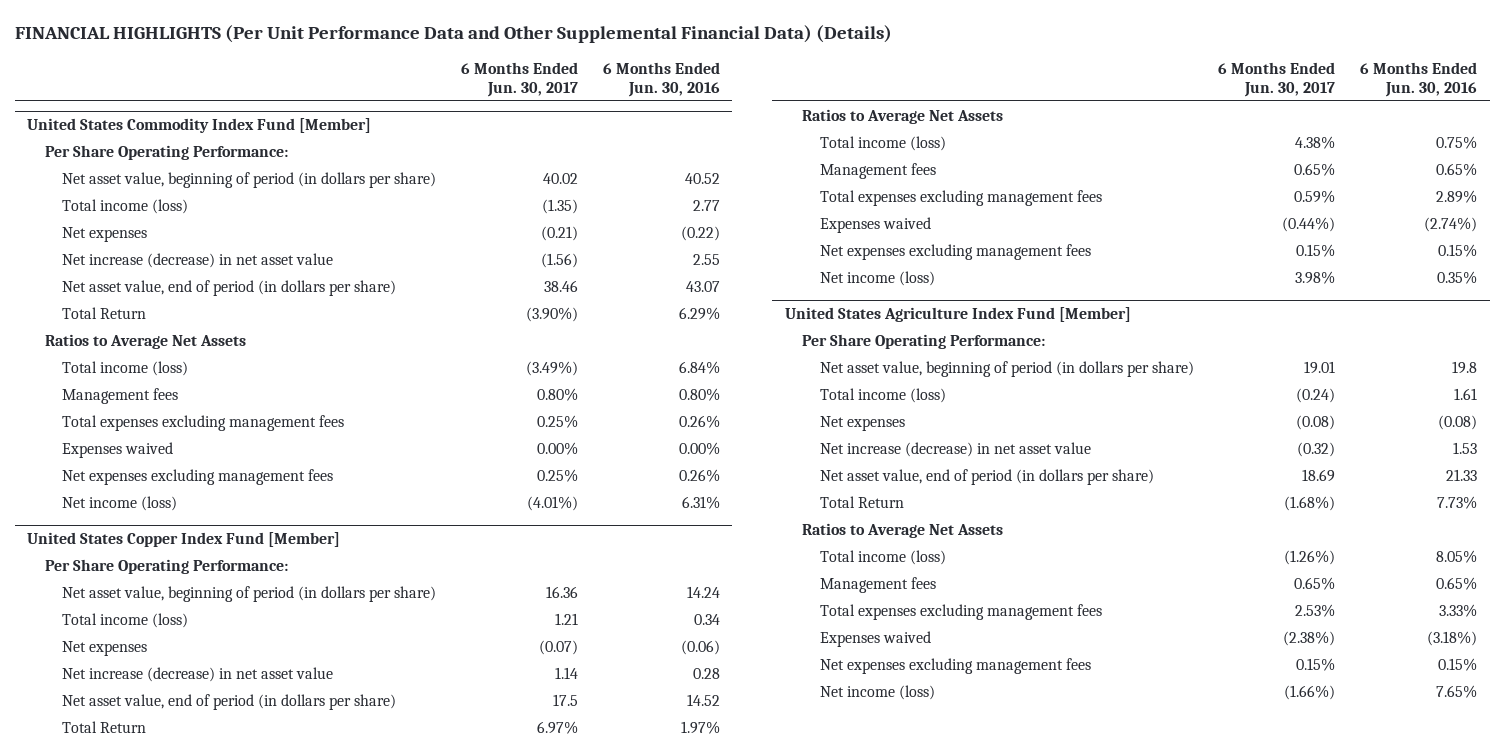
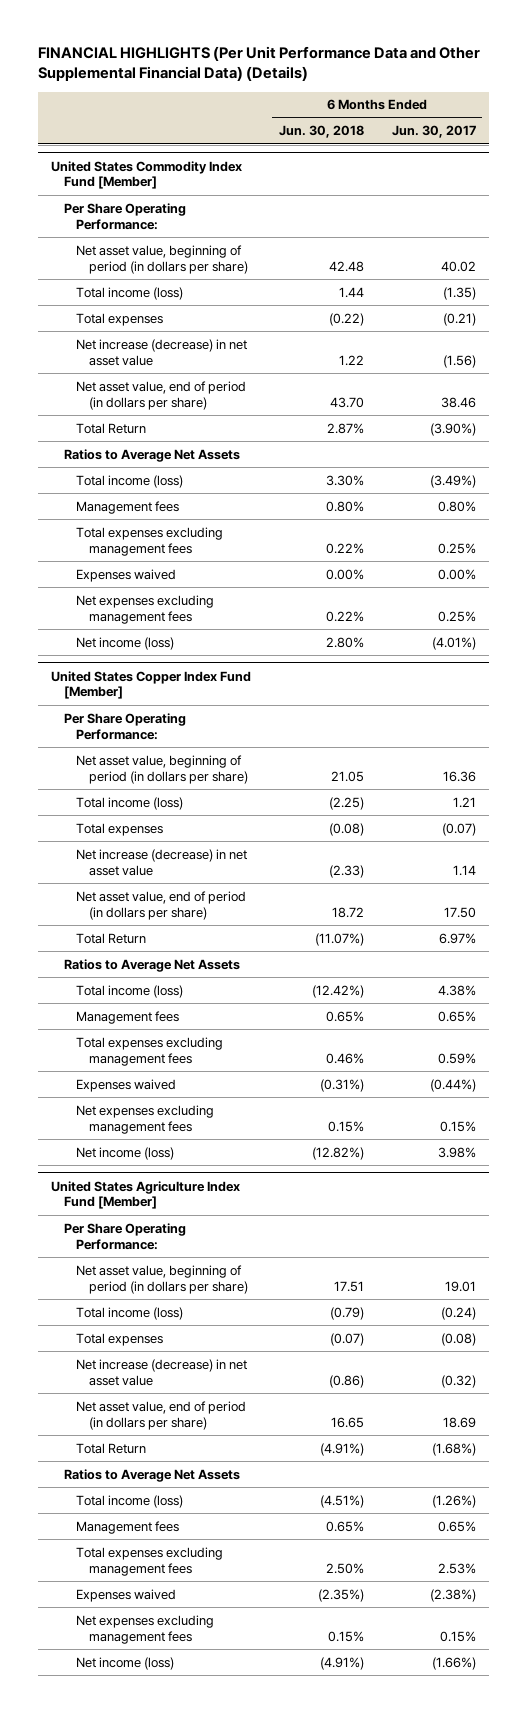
[602,62,720,97] 6 Months Ended Jun. 30, 2016 -> none
none -> [278,125,364,139] Jun. 30, 2018
[62,226,148,242] Net expenses -> [76,312,164,326] Total expenses
[62,640,148,656] Net expenses -> [76,822,164,836] Total expenses
[553,693,579,706] 17.5 -> [443,906,476,918] 17.50
[819,415,905,431] Net expenses -> [76,1332,164,1346] Total expenses

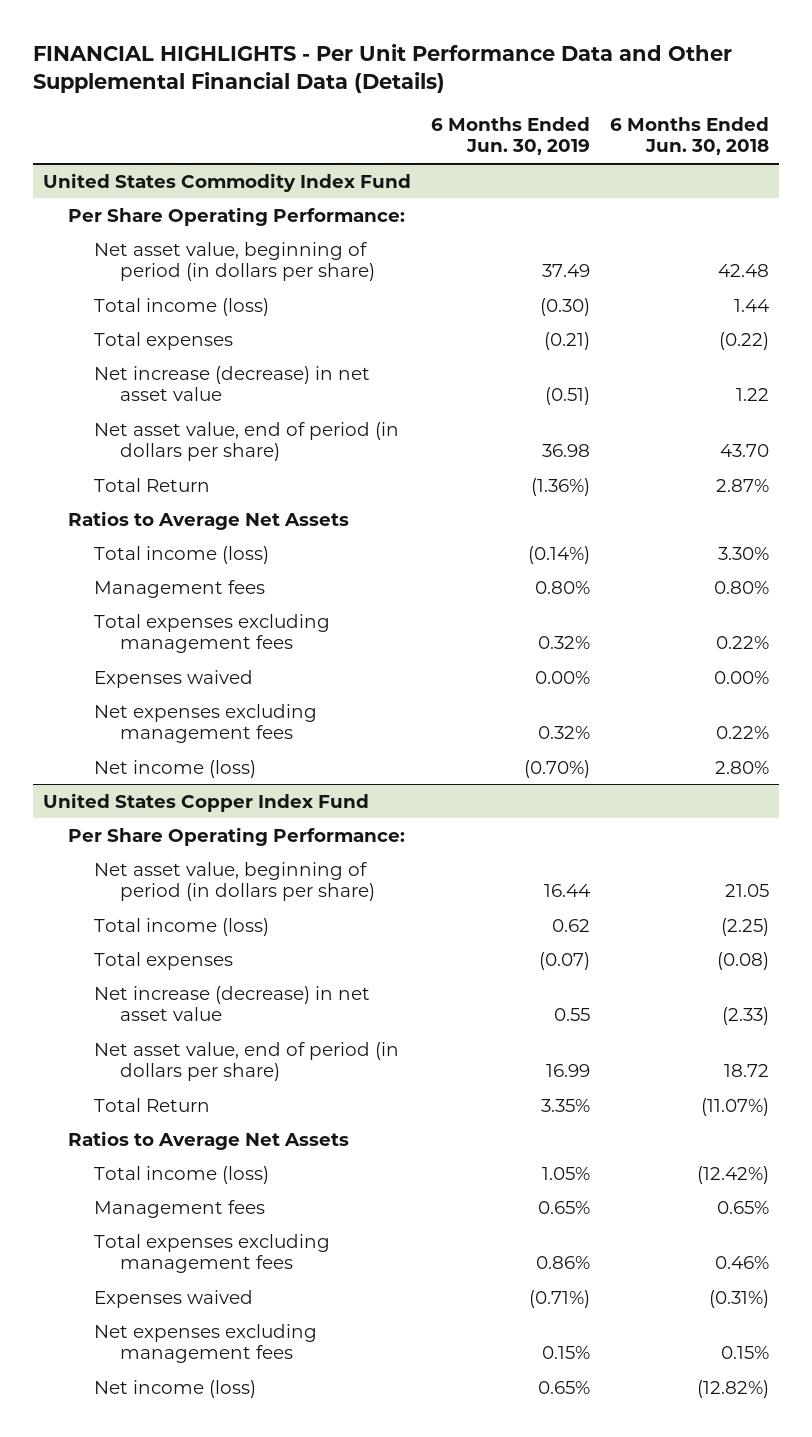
[37,45,480,82] FINANCIAL HIGHLIGHTS (Per Unit Performance Data and Other Supplemental Financial Data) (Details) -> [32,44,732,94] FINANCIAL HIGHLIGHTS - Per Unit Performance Data and Other Supplemental Financial Data (Details)
[391,125,476,139] Jun. 30, 2017 -> none
none -> [430,117,590,156] 6 Months Ended Jun. 30, 2019
[51,160,243,190] United States Commodity Index Fund [Member] -> [42,172,411,192] United States Commodity Index Fund
[51,670,252,700] United States Copper Index Fund [Member] -> [42,792,369,812] United States Copper Index Fund
[51,1180,241,1210] United States Agriculture Index Fund [Member] -> none
[63,1222,186,1250] Per Share Operating Performance: -> none
[76,1264,248,1294] Net asset value, beginning of period (in dollars per share) -> none
[76,1306,184,1320] Total income (loss) -> none
[76,1332,164,1346] Total expenses -> none
[76,1358,248,1386] Net increase (decrease) in net asset value -> none
[76,1400,247,1430] Net asset value, end of period (in dollars per share) -> none
[76,1442,147,1454] Total Return -> none
[63,1468,240,1482] Ratios to Average Net Assets -> none
[76,1494,184,1508] Total income (loss) -> none
[76,1520,180,1534] Management fees -> none
[76,1546,224,1576] Total expenses excluding management fees -> none
[76,1588,177,1602] Expenses waived -> none
[76,1614,215,1644] Net expenses excluding management fees -> none
[76,1656,175,1670] Net income (loss) -> none

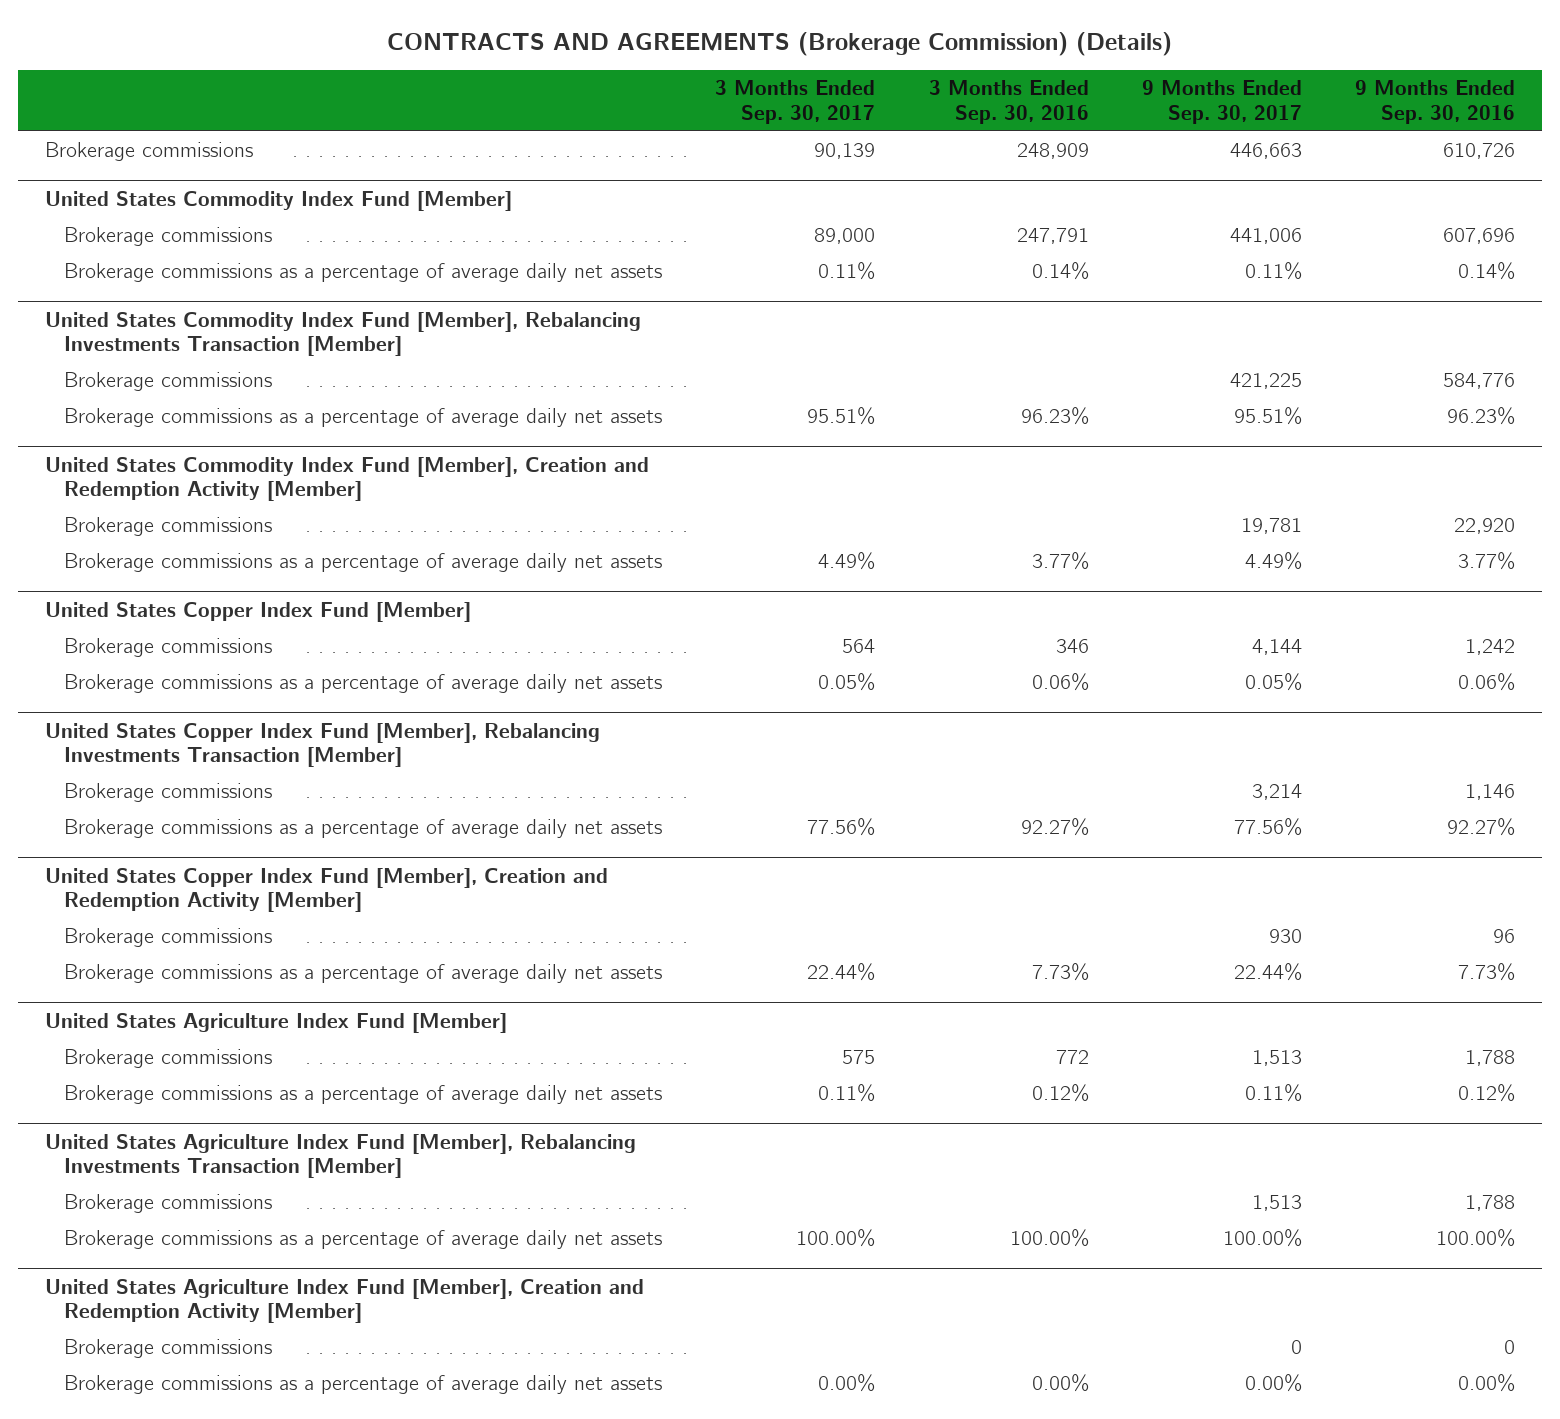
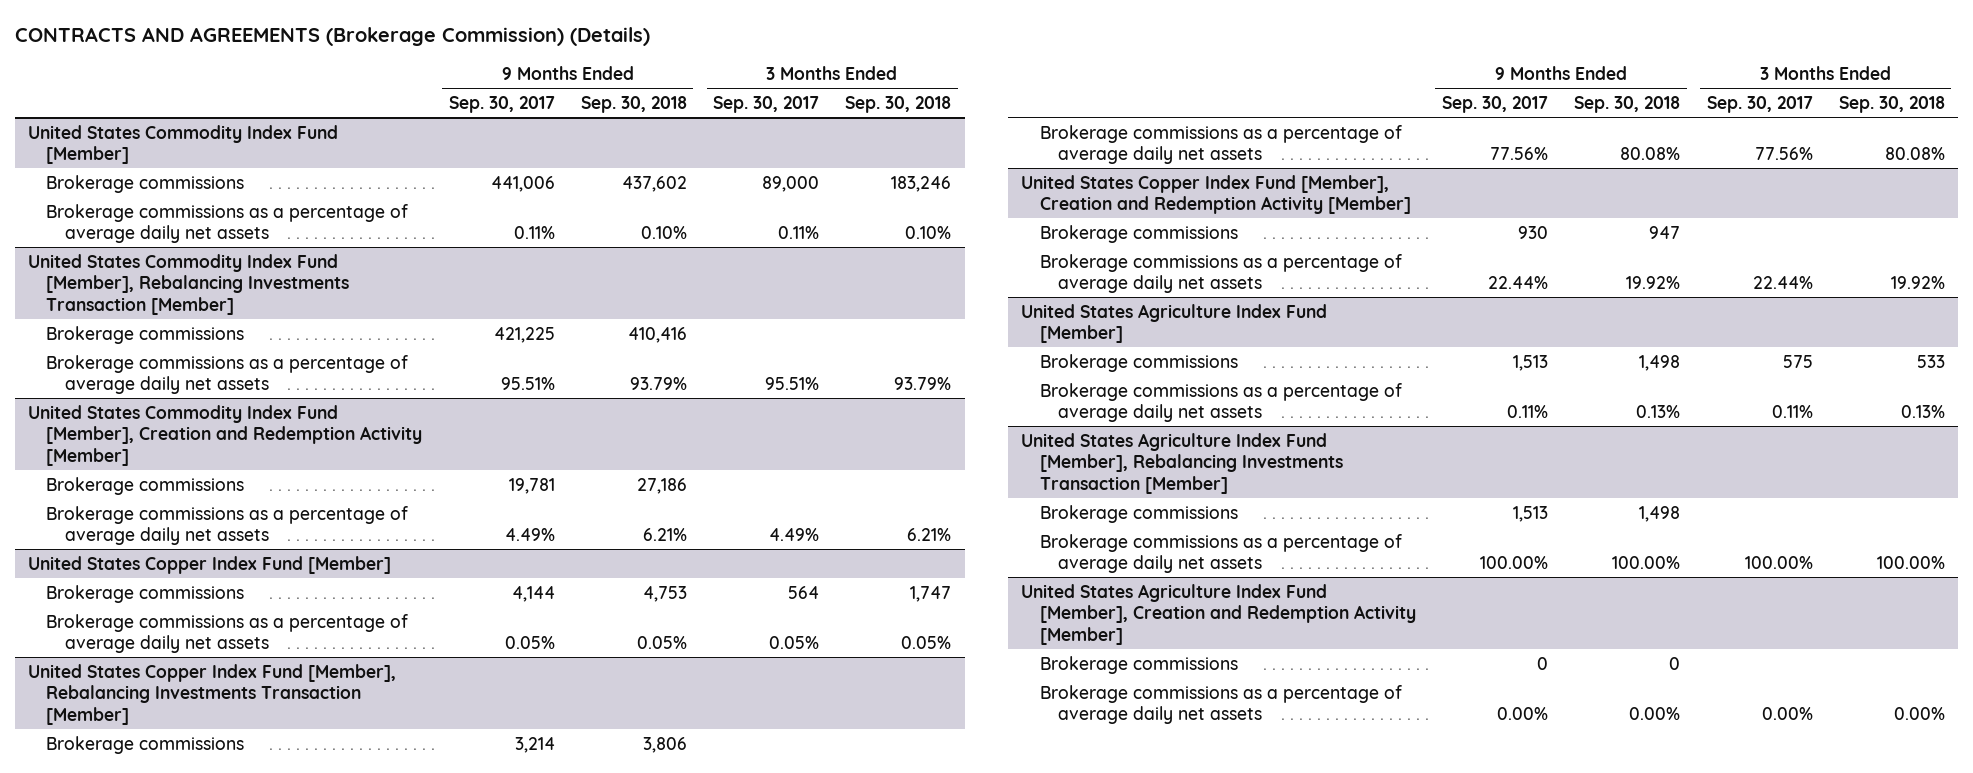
[928,80,1089,124] 3 Months Ended Sep. 30, 2016 -> none
[1355,80,1516,124] 9 Months Ended Sep. 30, 2016 -> none
none -> [580,96,687,114] Sep. 30, 2018
none -> [845,96,952,114] Sep. 30, 2018
[44,142,253,162] Brokerage commissions -> none

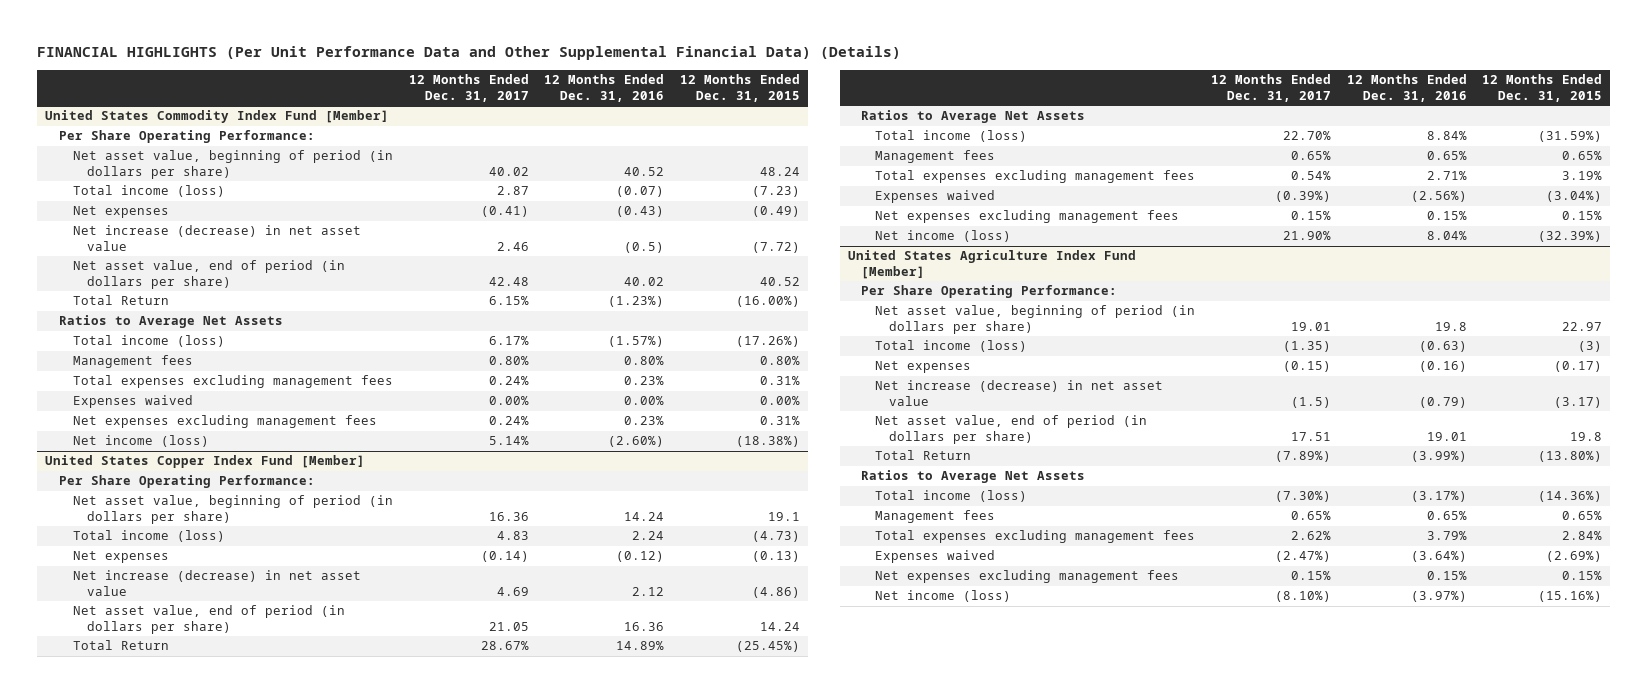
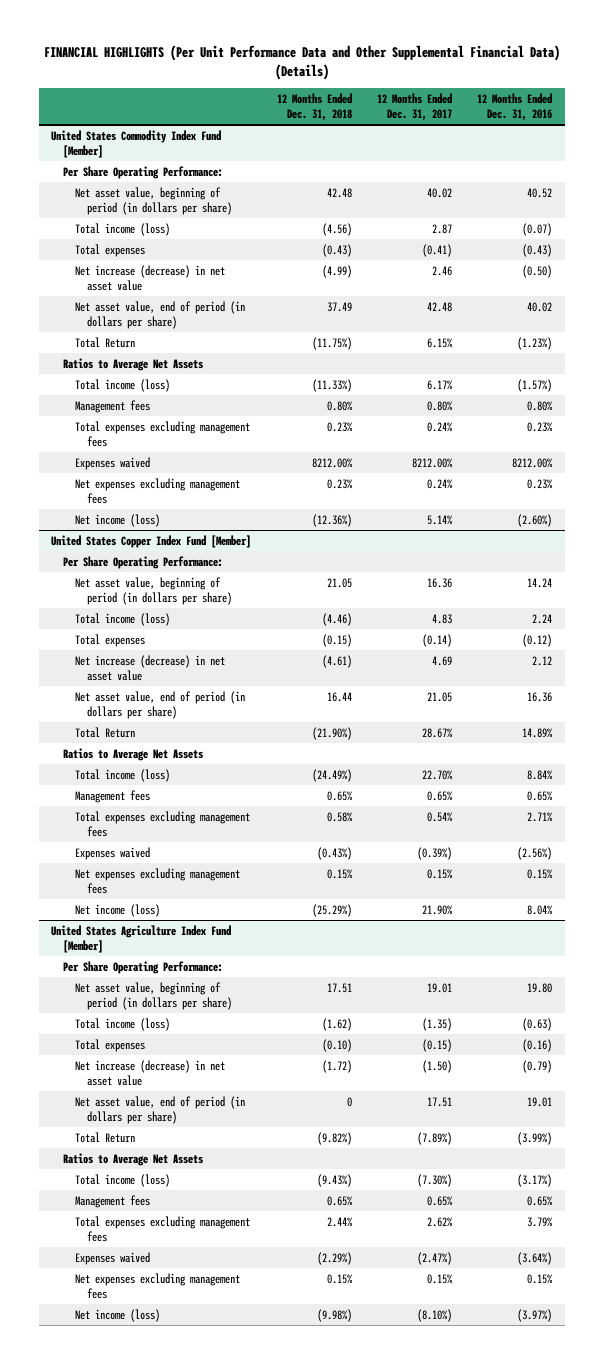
[680,74,801,102] 12 Months Ended Dec. 31, 2015 -> none
none -> [276,92,352,122] 12 Months Ended Dec. 31, 2018
[72,206,169,219] Net expenses -> [74,243,145,257] Total expenses
[624,242,665,254] (0.5) -> [522,264,553,278] (0.50)
[488,396,529,406] 0.00% -> [411,457,453,468] 8212.00%
[624,396,665,406] 0.00% -> [512,457,554,468] 8212.00%
[72,551,169,564] Net expenses -> [74,633,145,647] Total expenses
[1434,322,1467,332] 19.8 -> [527,982,553,993] 19.80
[875,361,972,374] Net expenses -> [74,1038,145,1052] Total expenses
[1290,397,1331,409] (1.5) -> [421,1059,452,1073] (1.50)

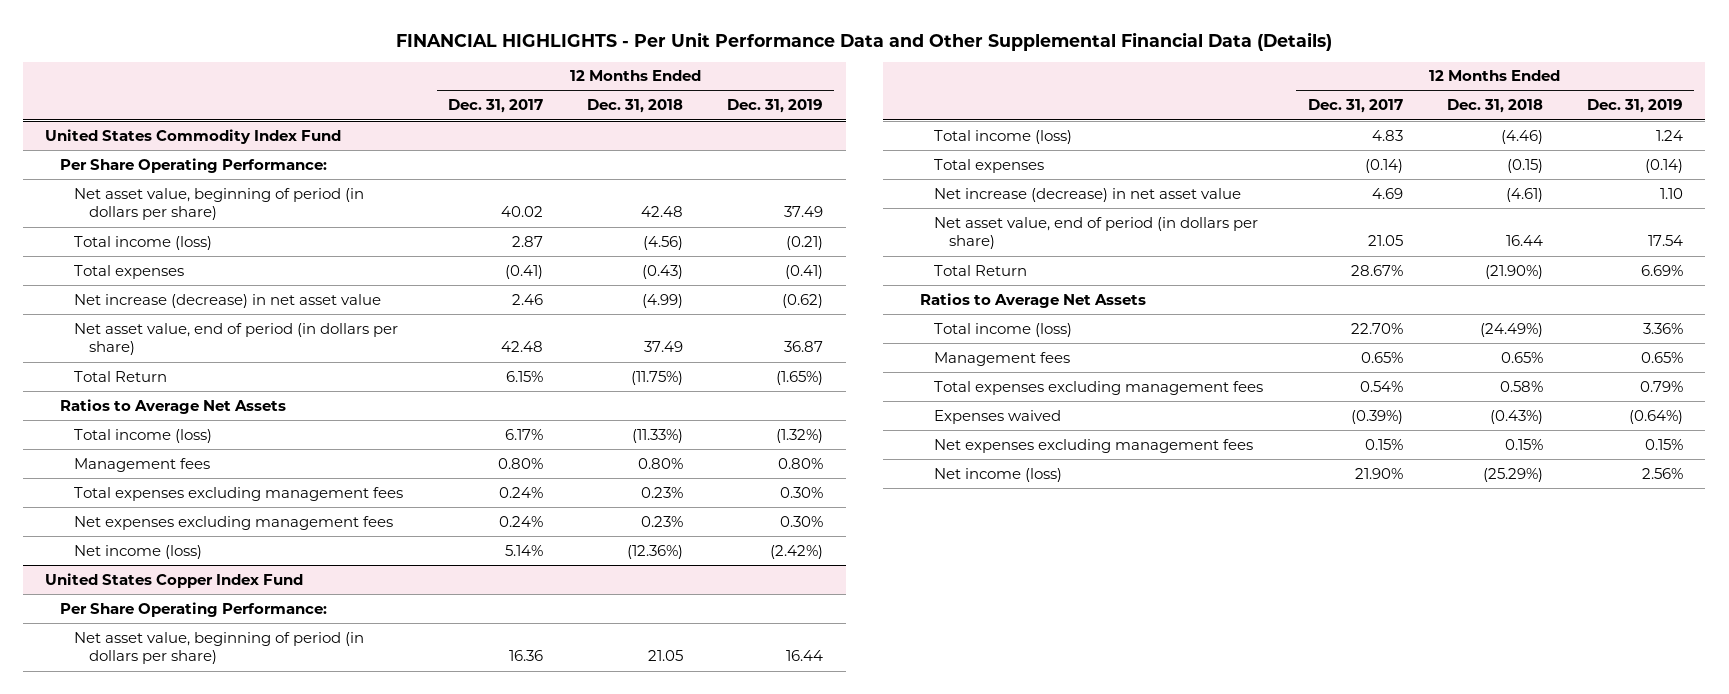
[43,45,560,81] FINANCIAL HIGHLIGHTS (Per Unit Performance Data and Other Supplemental Financial Data) (Details) -> [396,31,1333,51] FINANCIAL HIGHLIGHTS - Per Unit Performance Data and Other Supplemental Financial Data (Details)
[477,92,553,122] 12 Months Ended Dec. 31, 2016 -> none
none -> [727,99,824,114] Dec. 31, 2019
[51,129,222,158] United States Commodity Index Fund [Member] -> [45,128,342,144] United States Commodity Index Fund
[74,456,150,470] Expenses waived -> none
[51,534,252,548] United States Copper Index Fund [Member] -> [45,572,304,588] United States Copper Index Fund
[51,924,232,953] United States Agriculture Index Fund [Member] -> none
[63,960,224,974] Per Share Operating Performance: -> none
[74,981,232,1010] Net asset value, beginning of period (in dollars per share) -> none
[74,1017,170,1031] Total income (loss) -> none
[74,1038,145,1052] Total expenses -> none
[74,1059,225,1086] Net increase (decrease) in net asset value -> none
[74,1095,245,1124] Net asset value, end of period (in dollars per share) -> none
[74,1131,135,1143] Total Return -> none
[63,1152,204,1166] Ratios to Average Net Assets -> none
[74,1173,170,1187] Total income (loss) -> none
[74,1194,150,1208] Management fees -> none
[74,1215,250,1242] Total expenses excluding management fees -> none
[74,1251,150,1265] Expenses waived -> none
[74,1272,240,1299] Net expenses excluding management fees -> none
[74,1308,160,1322] Net income (loss) -> none

